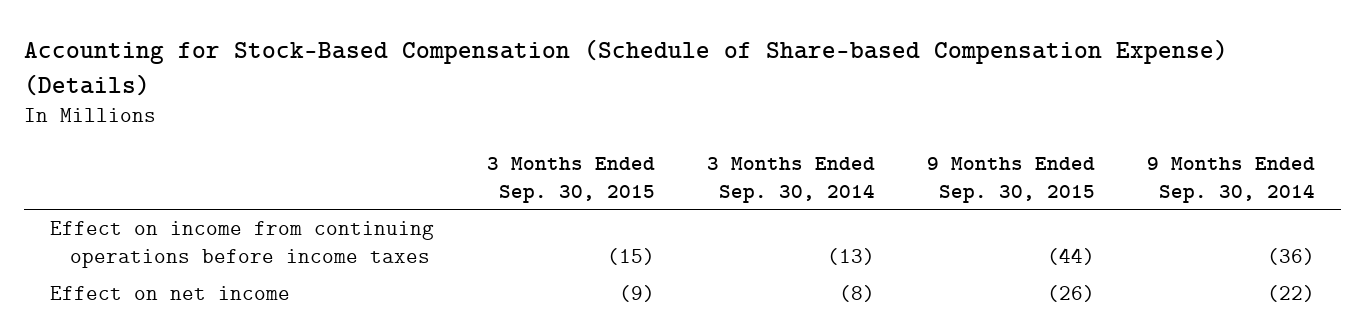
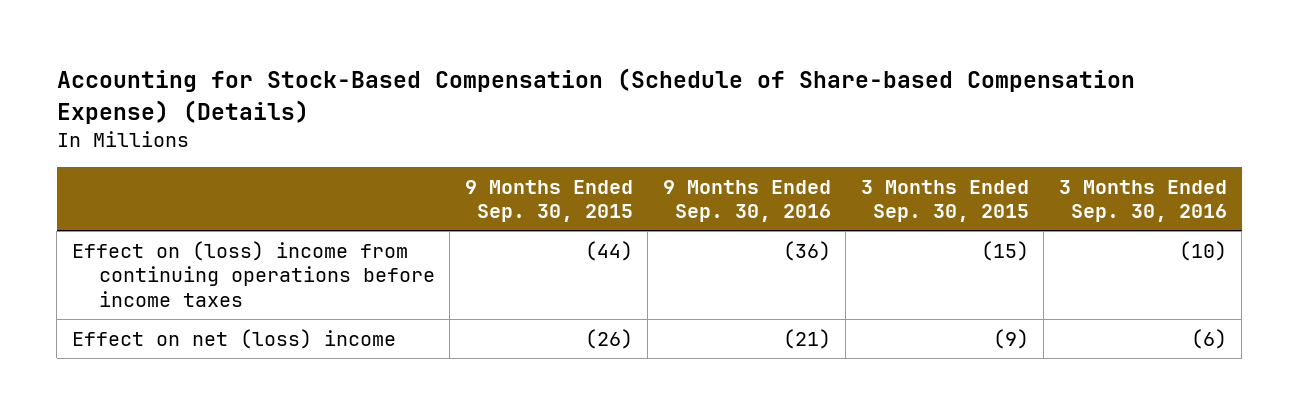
[706,156,875,203] 3 Months Ended Sep. 30, 2014 -> none
[1147,156,1316,203] 9 Months Ended Sep. 30, 2014 -> none
none -> [662,179,831,223] 9 Months Ended Sep. 30, 2016
none -> [1058,179,1227,223] 3 Months Ended Sep. 30, 2016
[50,221,435,268] Effect on income from continuing operations before income taxes -> [71,240,435,307] Effect on (loss) income from continuing operations before income taxes
[50,286,291,301] Effect on net income -> [71,328,396,349] Effect on net (loss) income

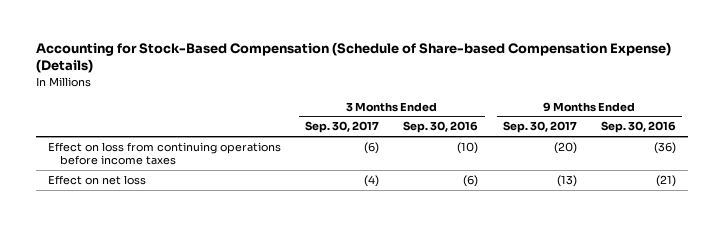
[464,179,633,223] 9 Months Ended Sep. 30, 2015 -> none
[860,179,1029,223] 3 Months Ended Sep. 30, 2015 -> none
none -> [305,121,380,134] Sep. 30, 2017
none -> [502,121,577,134] Sep. 30, 2017
[71,240,435,307] Effect on (loss) income from continuing operations before income taxes -> [47,141,281,166] Effect on loss from continuing operations before income taxes
[71,328,396,349] Effect on net (loss) income -> [47,174,146,185] Effect on net loss

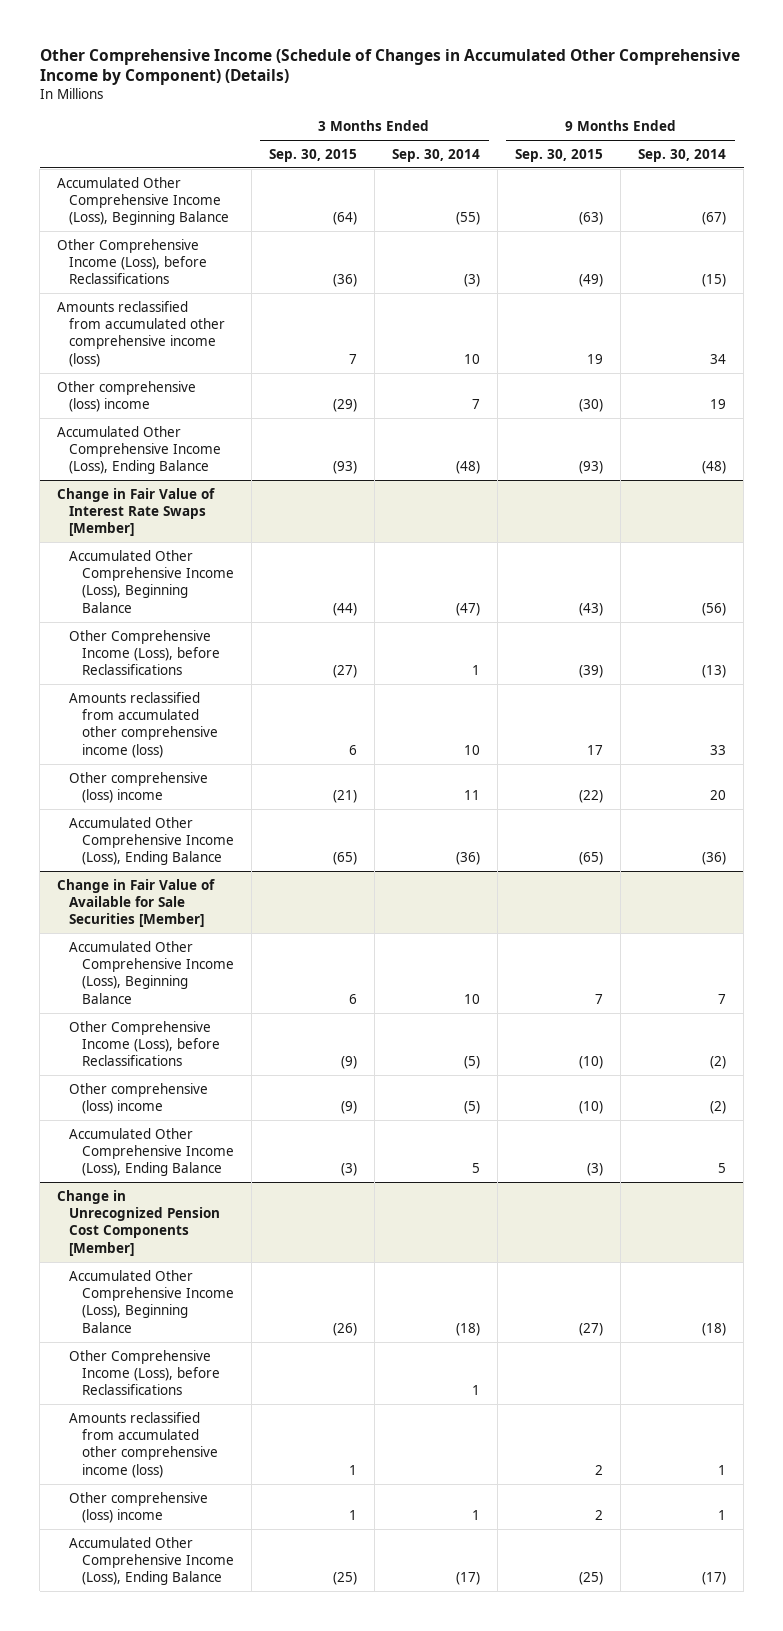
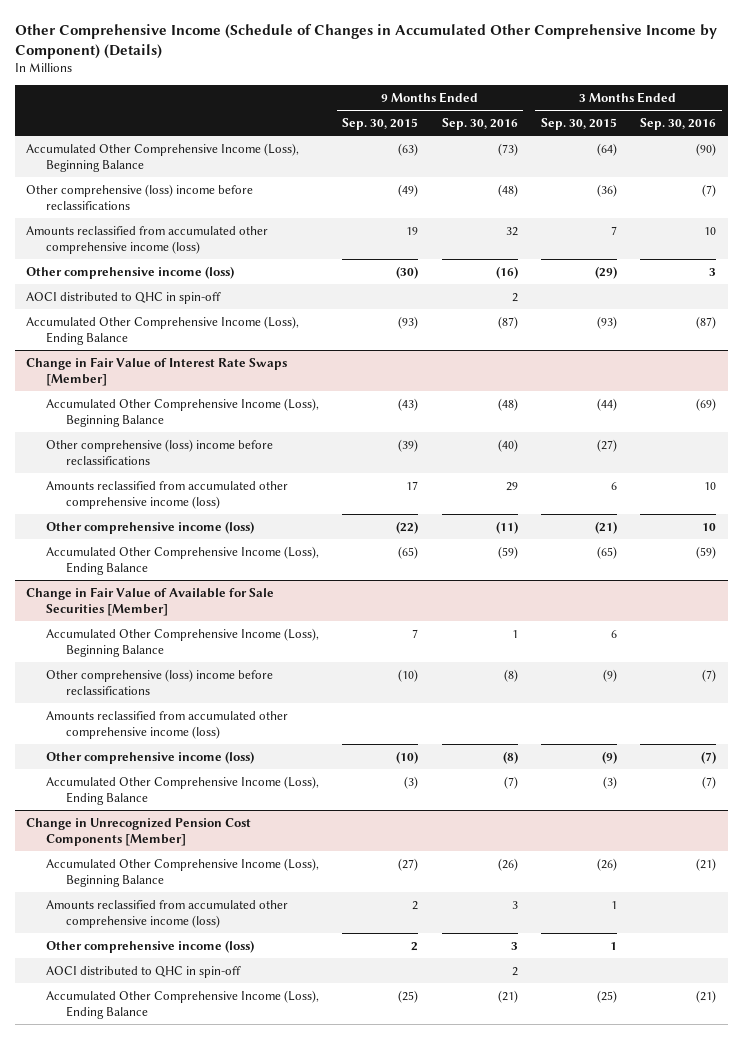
[391,149,480,163] Sep. 30, 2014 -> none
[638,149,727,163] Sep. 30, 2014 -> none
none -> [441,118,518,131] Sep. 30, 2016
none -> [640,118,717,131] Sep. 30, 2016
[57,238,208,285] Other Comprehensive Income (Loss), before Reclassifications -> [26,183,254,210] Other comprehensive (loss) income before reclassifications
[57,380,197,412] Other comprehensive (loss) income -> [26,265,235,279] Other comprehensive income (loss)
none -> [26,291,222,304] AOCI distributed to QHC in spin-off
[69,629,220,676] Other Comprehensive Income (Loss), before Reclassifications -> [46,438,274,465] Other comprehensive (loss) income before reclassifications
[69,771,209,803] Other comprehensive (loss) income -> [46,520,255,534] Other comprehensive income (loss)
[69,1020,220,1067] Other Comprehensive Income (Loss), before Reclassifications -> [46,668,274,695] Other comprehensive (loss) income before reclassifications
none -> [46,710,289,739] Amounts reclassified from accumulated other comprehensive income (loss)
[69,1082,209,1114] Other comprehensive (loss) income -> [46,750,255,764] Other comprehensive income (loss)
[69,1349,220,1396] Other Comprehensive Income (Loss), before Reclassifications -> none
[69,1491,209,1523] Other comprehensive (loss) income -> [46,939,255,953] Other comprehensive income (loss)
none -> [46,965,242,978] AOCI distributed to QHC in spin-off

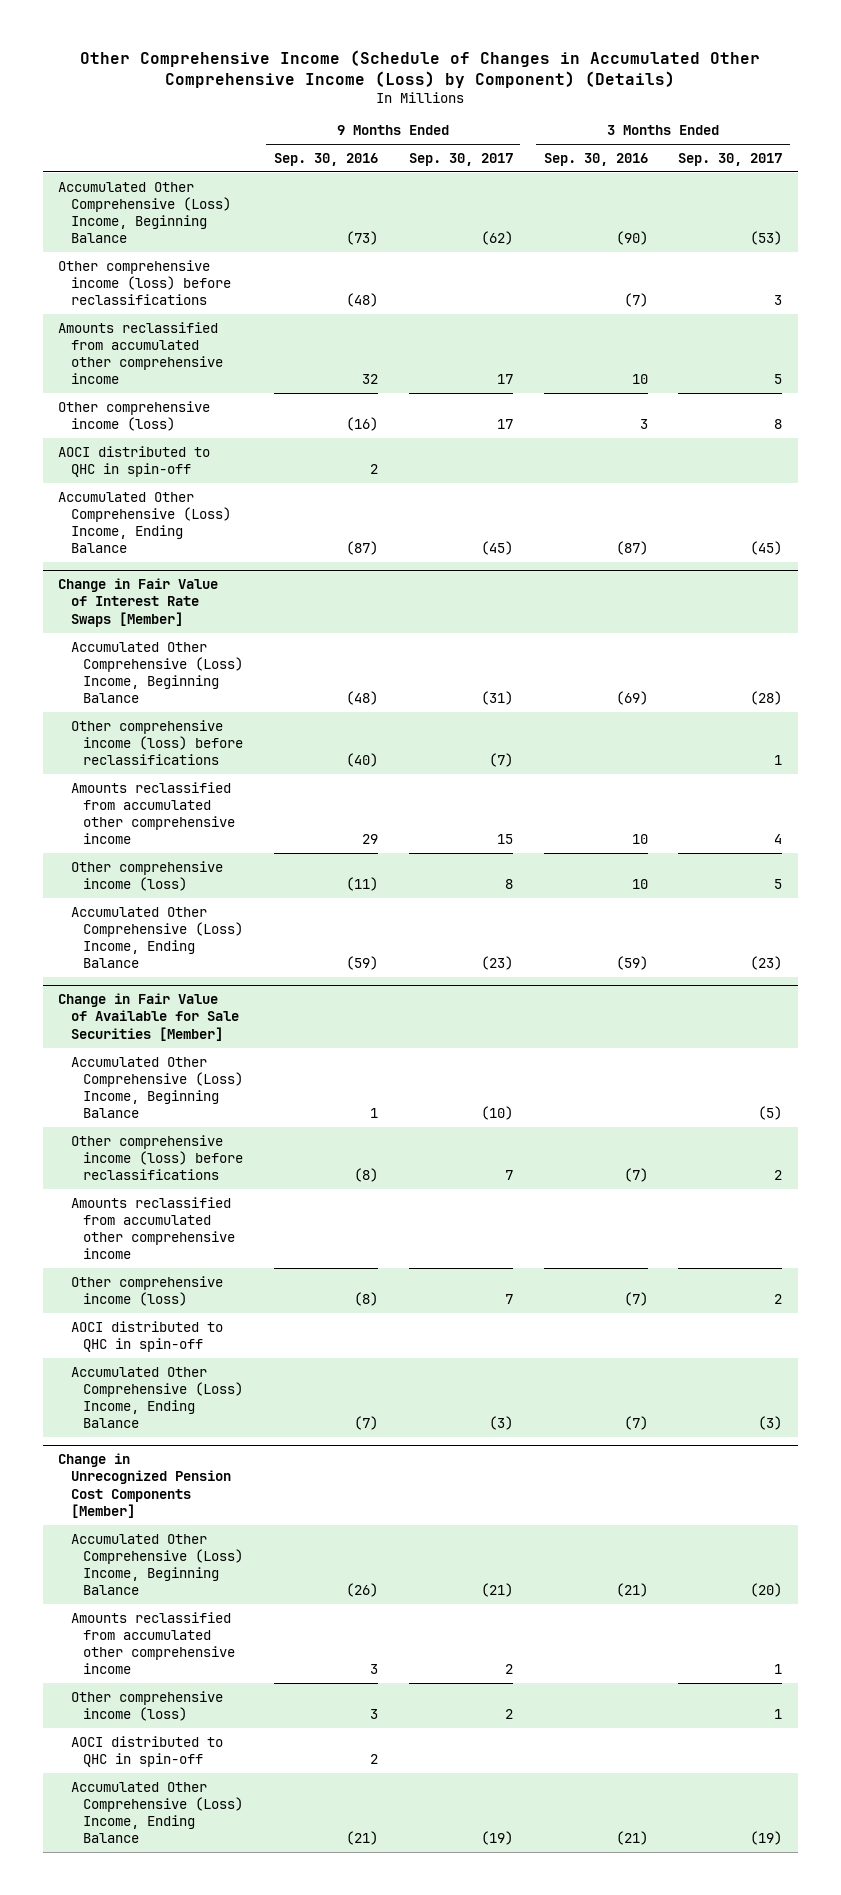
[14,23,717,59] Other Comprehensive Income (Schedule of Changes in Accumulated Other Comprehensive Income by Component) (Details) -> [80,49,761,88] Other Comprehensive Income (Schedule of Changes in Accumulated Other Comprehensive Income (Loss) by Component) (Details)
[342,118,419,131] Sep. 30, 2015 -> none
[540,118,617,131] Sep. 30, 2015 -> none
none -> [408,152,513,166] Sep. 30, 2017
none -> [678,152,783,166] Sep. 30, 2017
[26,142,300,172] Accumulated Other Comprehensive Income (Loss), Beginning Balance -> [58,181,231,244] Accumulated Other Comprehensive (Loss) Income, Beginning Balance
[26,183,254,210] Other comprehensive (loss) income before reclassifications -> [58,259,231,306] Other comprehensive income (loss) before reclassifications
[26,225,269,254] Amounts reclassified from accumulated other comprehensive income (loss) -> [58,321,223,385] Amounts reclassified from accumulated other comprehensive income
[26,315,300,345] Accumulated Other Comprehensive Income (Loss), Ending Balance -> [58,491,231,554] Accumulated Other Comprehensive (Loss) Income, Ending Balance
[46,397,320,427] Accumulated Other Comprehensive Income (Loss), Beginning Balance -> [70,641,243,704] Accumulated Other Comprehensive (Loss) Income, Beginning Balance
[46,438,274,465] Other comprehensive (loss) income before reclassifications -> [70,719,243,766] Other comprehensive income (loss) before reclassifications
[46,480,289,509] Amounts reclassified from accumulated other comprehensive income (loss) -> [70,781,235,845] Amounts reclassified from accumulated other comprehensive income
[46,545,320,575] Accumulated Other Comprehensive Income (Loss), Ending Balance -> [70,906,243,969] Accumulated Other Comprehensive (Loss) Income, Ending Balance
[46,627,320,657] Accumulated Other Comprehensive Income (Loss), Beginning Balance -> [70,1056,243,1119] Accumulated Other Comprehensive (Loss) Income, Beginning Balance
[46,668,274,695] Other comprehensive (loss) income before reclassifications -> [70,1134,243,1181] Other comprehensive income (loss) before reclassifications
[46,710,289,739] Amounts reclassified from accumulated other comprehensive income (loss) -> [70,1196,235,1260] Amounts reclassified from accumulated other comprehensive income
none -> [70,1320,223,1352] AOCI distributed to QHC in spin-off
[46,775,320,805] Accumulated Other Comprehensive Income (Loss), Ending Balance -> [70,1366,243,1429] Accumulated Other Comprehensive (Loss) Income, Ending Balance
[46,857,320,887] Accumulated Other Comprehensive Income (Loss), Beginning Balance -> [70,1533,243,1596] Accumulated Other Comprehensive (Loss) Income, Beginning Balance
[46,899,289,928] Amounts reclassified from accumulated other comprehensive income (loss) -> [70,1611,235,1675] Amounts reclassified from accumulated other comprehensive income
[46,989,320,1019] Accumulated Other Comprehensive Income (Loss), Ending Balance -> [70,1781,243,1844] Accumulated Other Comprehensive (Loss) Income, Ending Balance

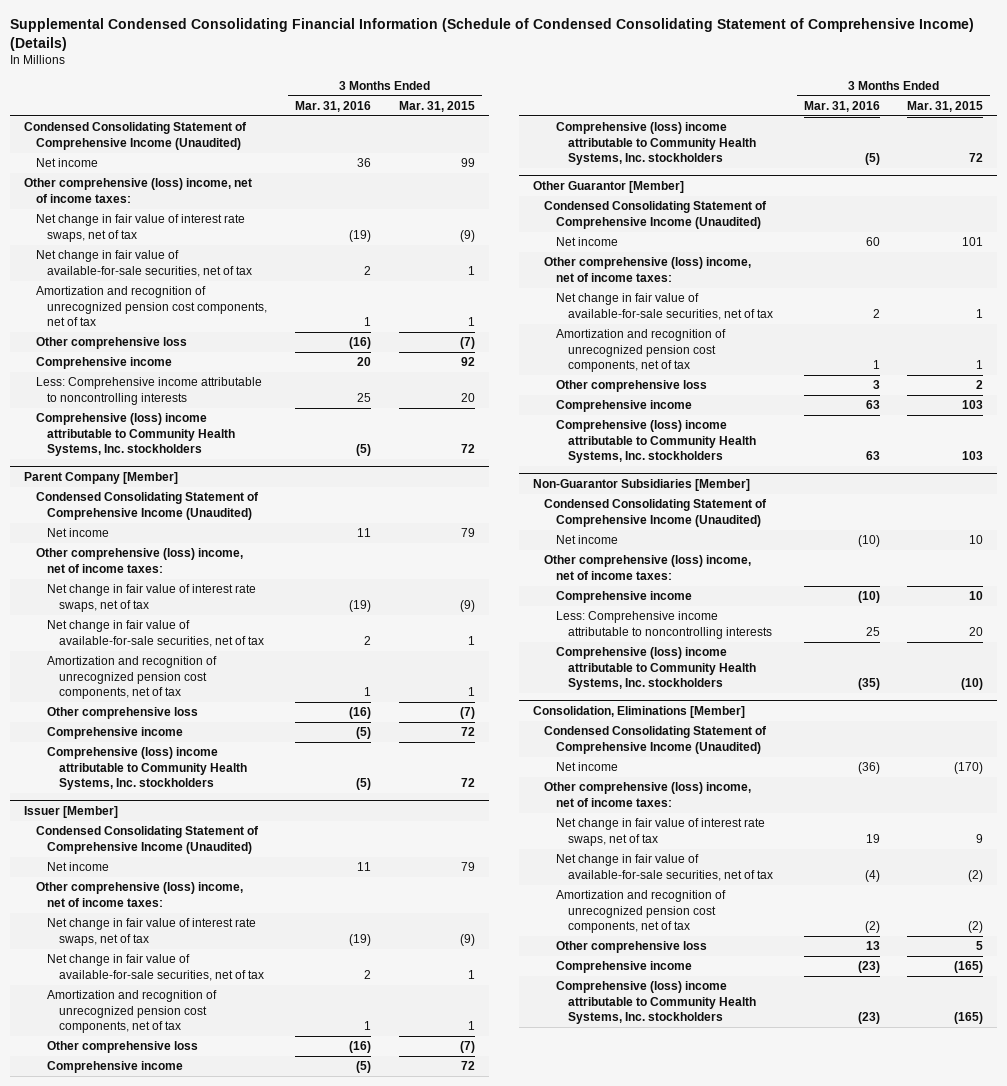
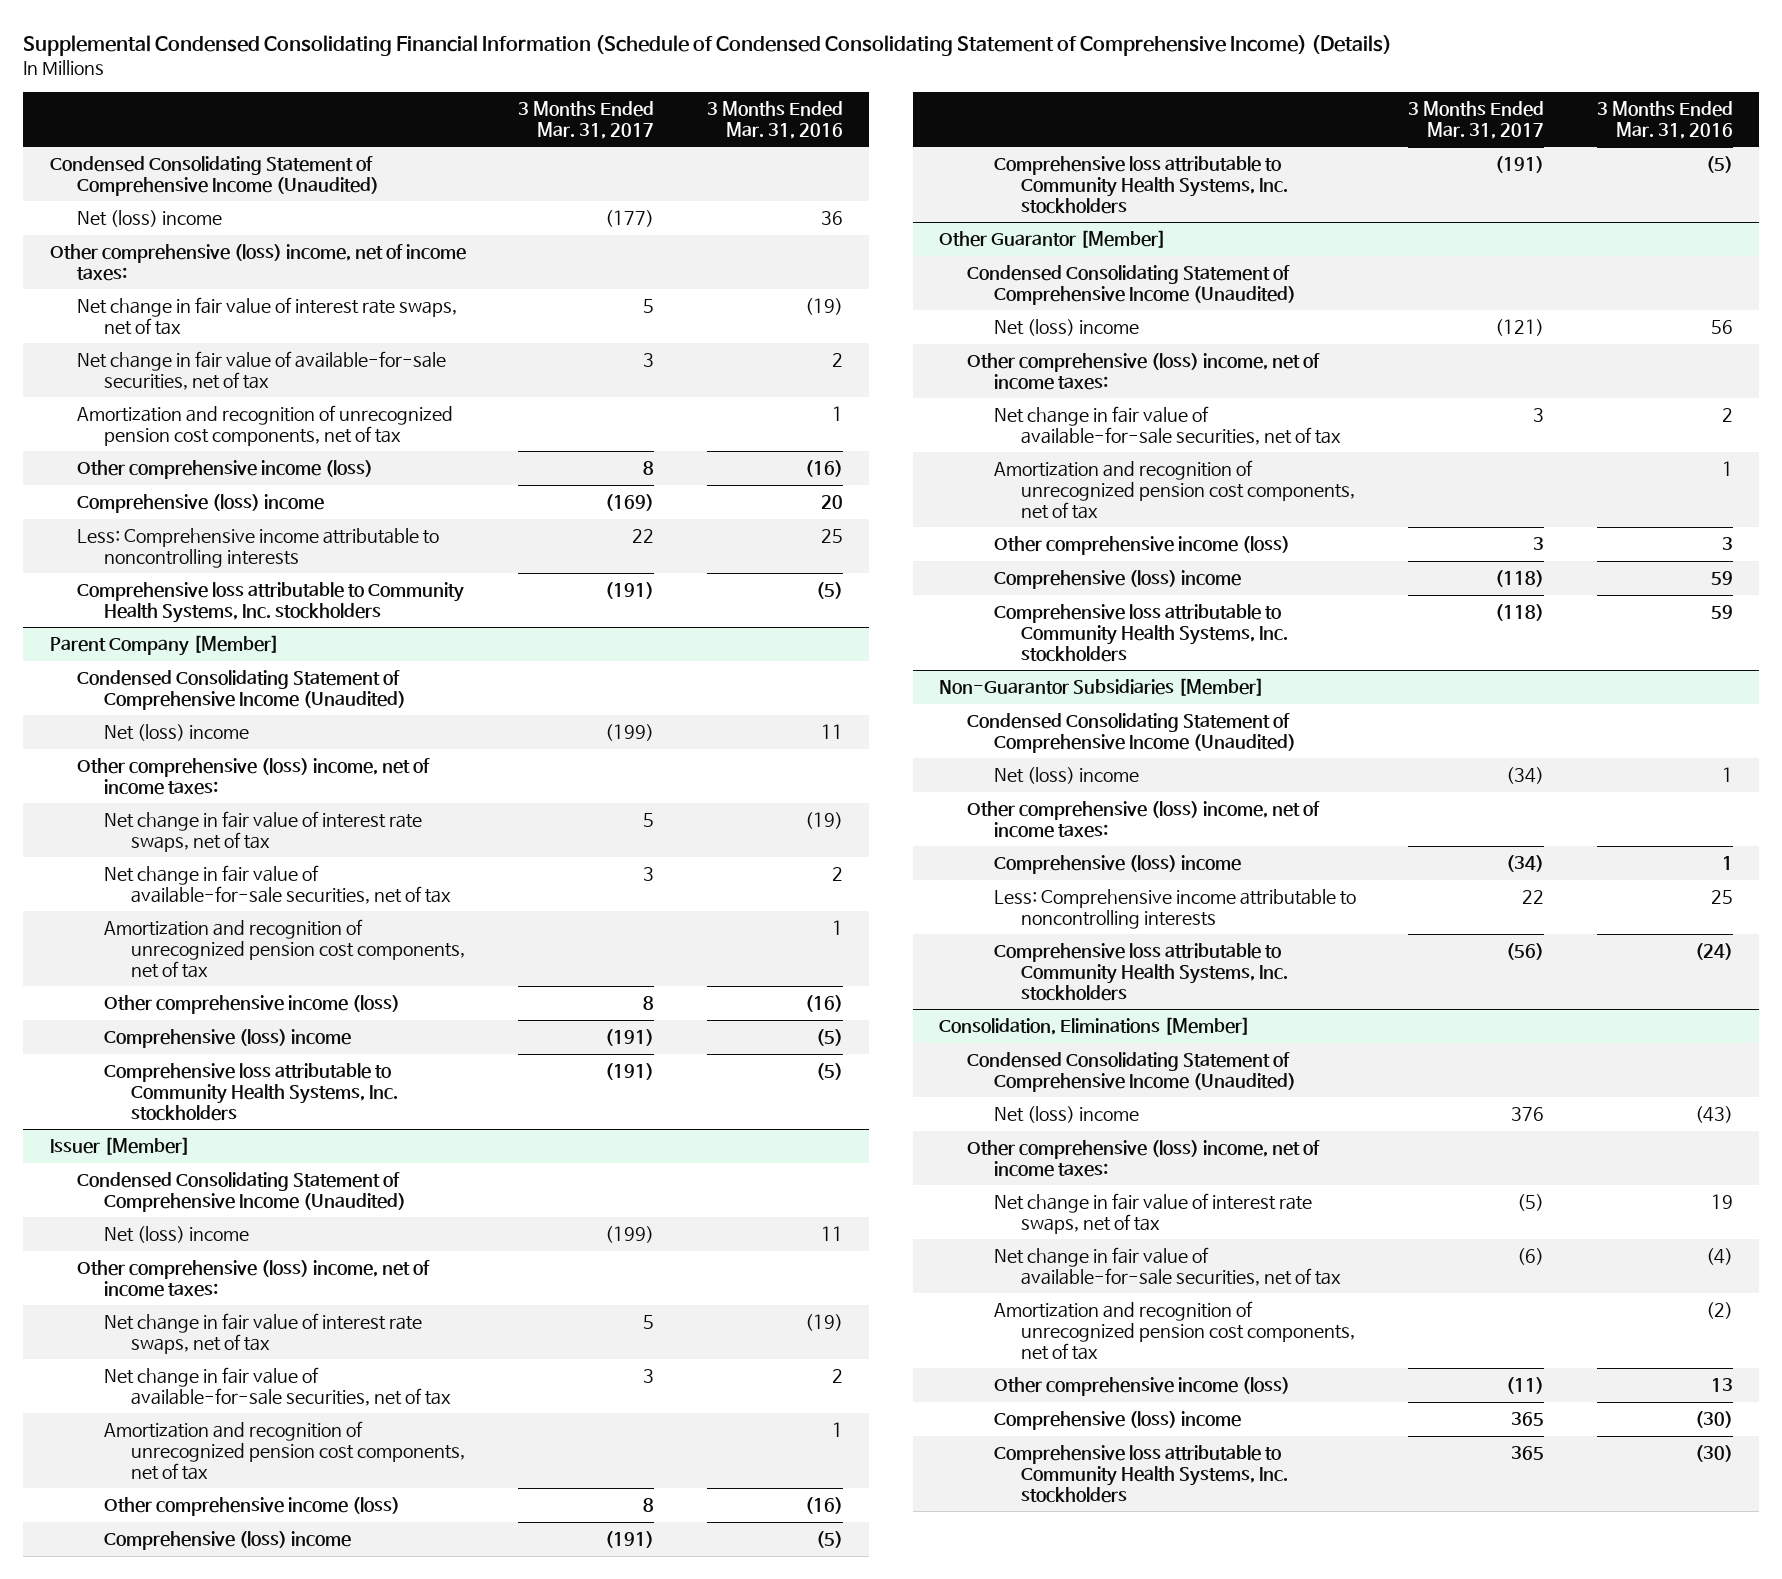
[398,100,475,112] Mar. 31, 2015 -> none
none -> [518,101,655,139] 3 Months Ended Mar. 31, 2017
[35,158,98,168] Net income -> [76,210,222,228] Net (loss) income
[35,337,187,350] Other comprehensive loss -> [76,460,373,480] Other comprehensive income (loss)
[35,357,172,370] Comprehensive income -> [76,494,324,514] Comprehensive (loss) income
[35,413,236,457] Comprehensive (loss) income attributable to Community Health Systems, Inc. stockholders -> [76,582,464,623] Comprehensive loss attributable to Community Health Systems, Inc. stockholders
[47,528,110,538] Net income -> [104,724,250,742] Net (loss) income
[47,707,199,720] Other comprehensive loss -> [104,995,401,1015] Other comprehensive income (loss)
[47,727,184,740] Comprehensive income -> [104,1029,352,1049] Comprehensive (loss) income
[47,747,248,791] Comprehensive (loss) income attributable to Community Health Systems, Inc. stockholders -> [104,1063,399,1121] Comprehensive loss attributable to Community Health Systems, Inc. stockholders
[47,862,110,872] Net income -> [104,1226,250,1244] Net (loss) income
[47,1041,199,1054] Other comprehensive loss -> [104,1497,401,1517] Other comprehensive income (loss)
[47,1061,184,1074] Comprehensive income -> [104,1531,352,1551] Comprehensive (loss) income
[555,122,756,166] Comprehensive (loss) income attributable to Community Health Systems, Inc. stockholders -> [993,156,1289,214] Comprehensive loss attributable to Community Health Systems, Inc. stockholders
[555,237,618,247] Net income -> [993,319,1139,337] Net (loss) income
[865,237,880,247] 60 -> [1710,320,1733,335] 56
[555,380,707,393] Other comprehensive loss -> [993,536,1290,556] Other comprehensive income (loss)
[555,400,692,413] Comprehensive income -> [993,570,1241,590] Comprehensive (loss) income
[865,400,880,410] 63 -> [1710,571,1733,586] 59
[555,420,756,464] Comprehensive (loss) income attributable to Community Health Systems, Inc. stockholders -> [993,604,1289,662] Comprehensive loss attributable to Community Health Systems, Inc. stockholders
[865,451,880,461] 63 -> [1710,605,1733,620] 59
[555,535,618,545] Net income -> [993,767,1139,785] Net (loss) income
[857,535,880,548] (10) -> [1721,767,1733,783] 1
[555,591,692,604] Comprehensive income -> [993,855,1241,875] Comprehensive (loss) income
[857,591,880,604] (10) -> [1721,856,1733,871] 1
[555,647,756,691] Comprehensive (loss) income attributable to Community Health Systems, Inc. stockholders -> [993,943,1289,1001] Comprehensive loss attributable to Community Health Systems, Inc. stockholders
[857,678,880,691] (35) -> [1694,943,1733,961] (24)
[555,762,618,772] Net income -> [993,1106,1139,1124] Net (loss) income
[857,762,880,775] (36) -> [1694,1106,1733,1124] (43)
[555,941,707,954] Other comprehensive loss -> [993,1377,1290,1397] Other comprehensive income (loss)
[555,961,692,974] Comprehensive income -> [993,1411,1241,1431] Comprehensive (loss) income
[857,961,880,974] (23) -> [1694,1411,1733,1429] (30)
[555,981,756,1025] Comprehensive (loss) income attributable to Community Health Systems, Inc. stockholders -> [993,1445,1289,1503] Comprehensive loss attributable to Community Health Systems, Inc. stockholders
[857,1012,880,1025] (23) -> [1694,1445,1733,1463] (30)

